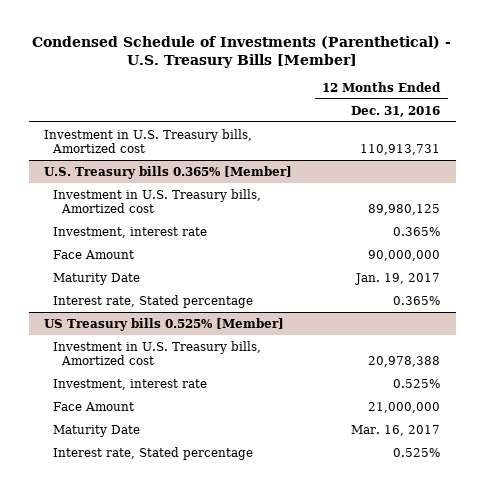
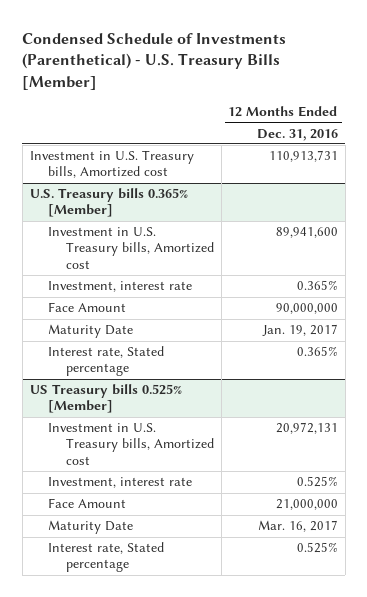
[368,204,441,216] 89,980,125 -> [275,227,338,239] 89,941,600
[368,356,441,368] 20,978,388 -> [275,422,338,435] 20,972,131

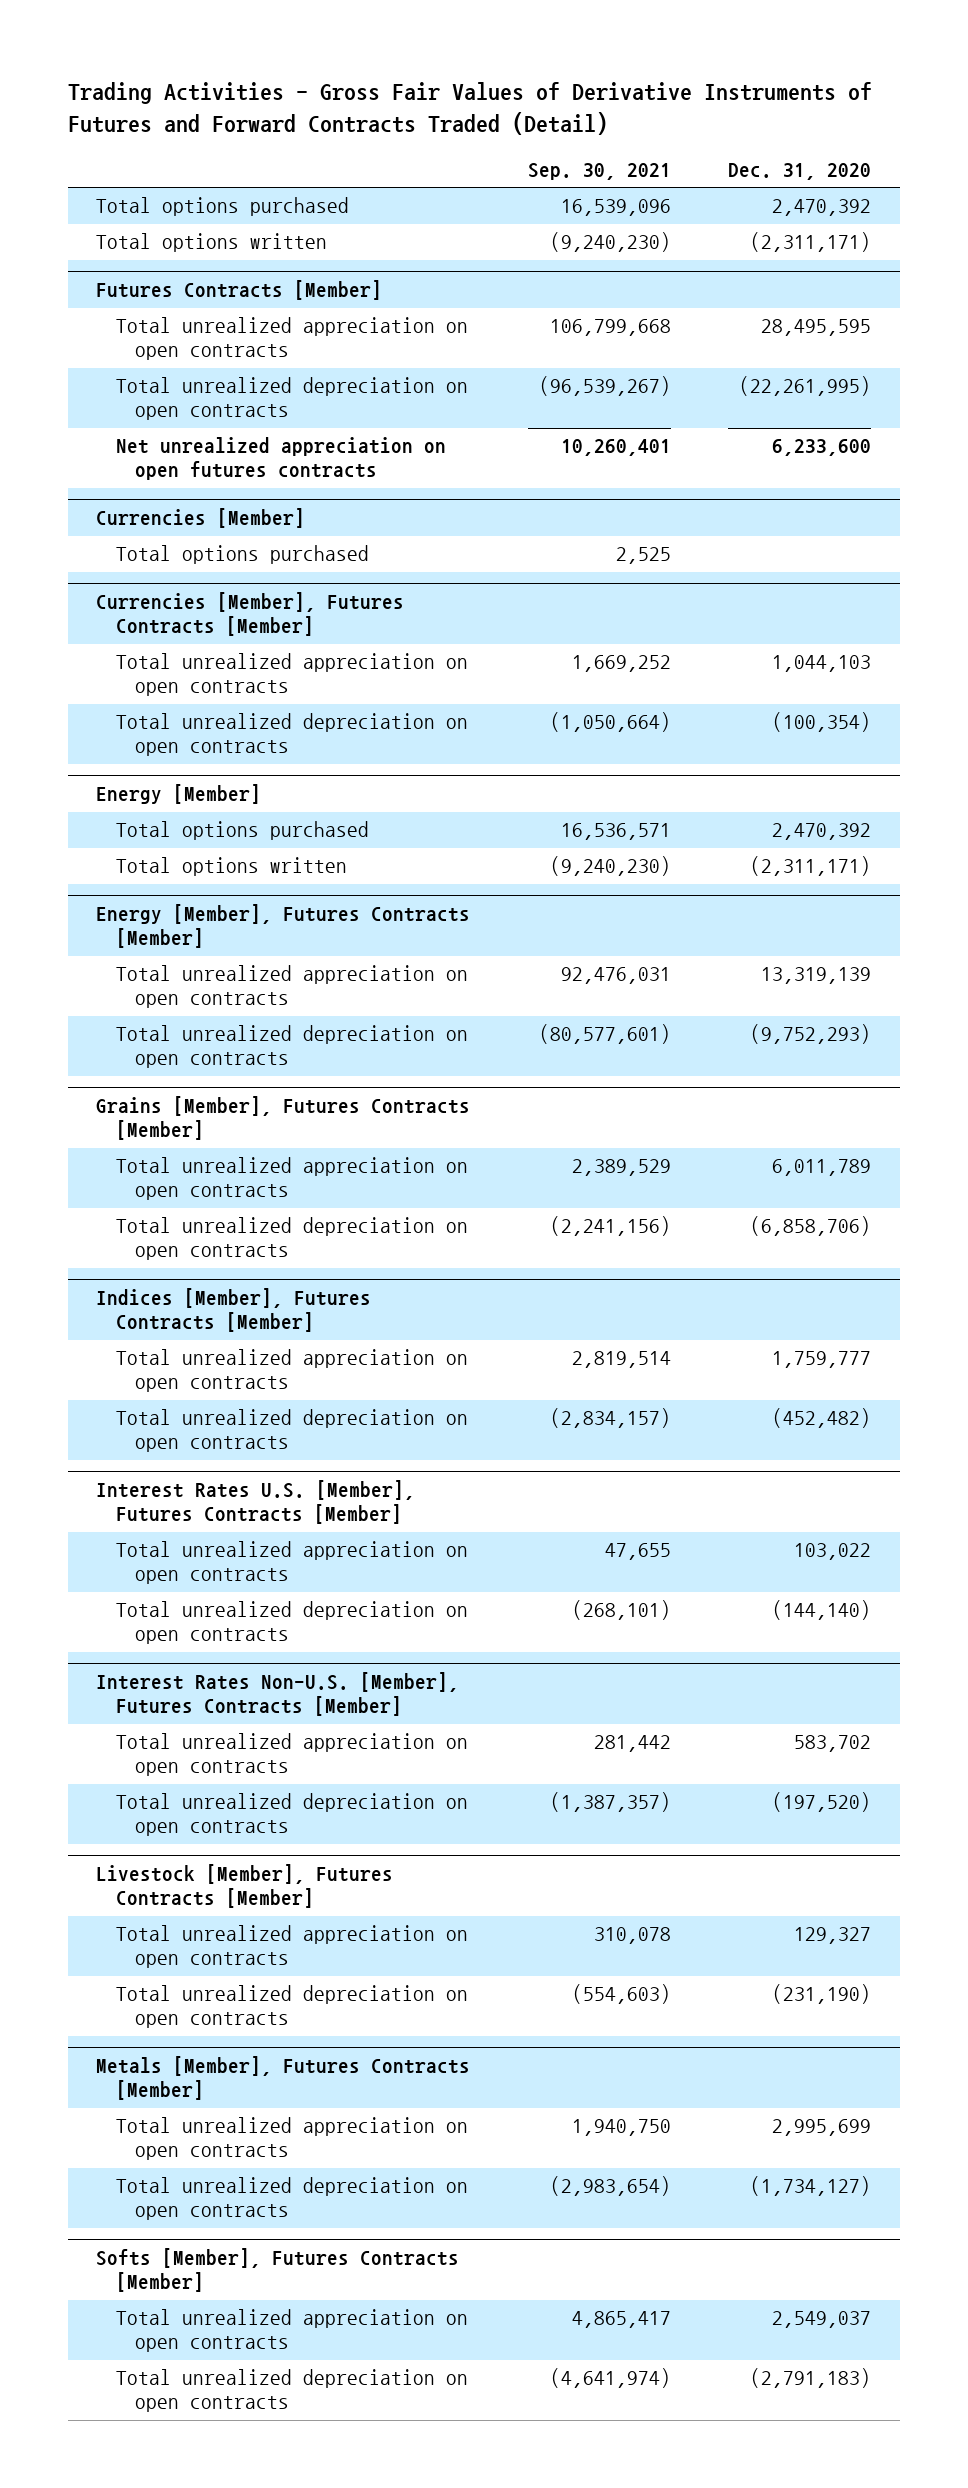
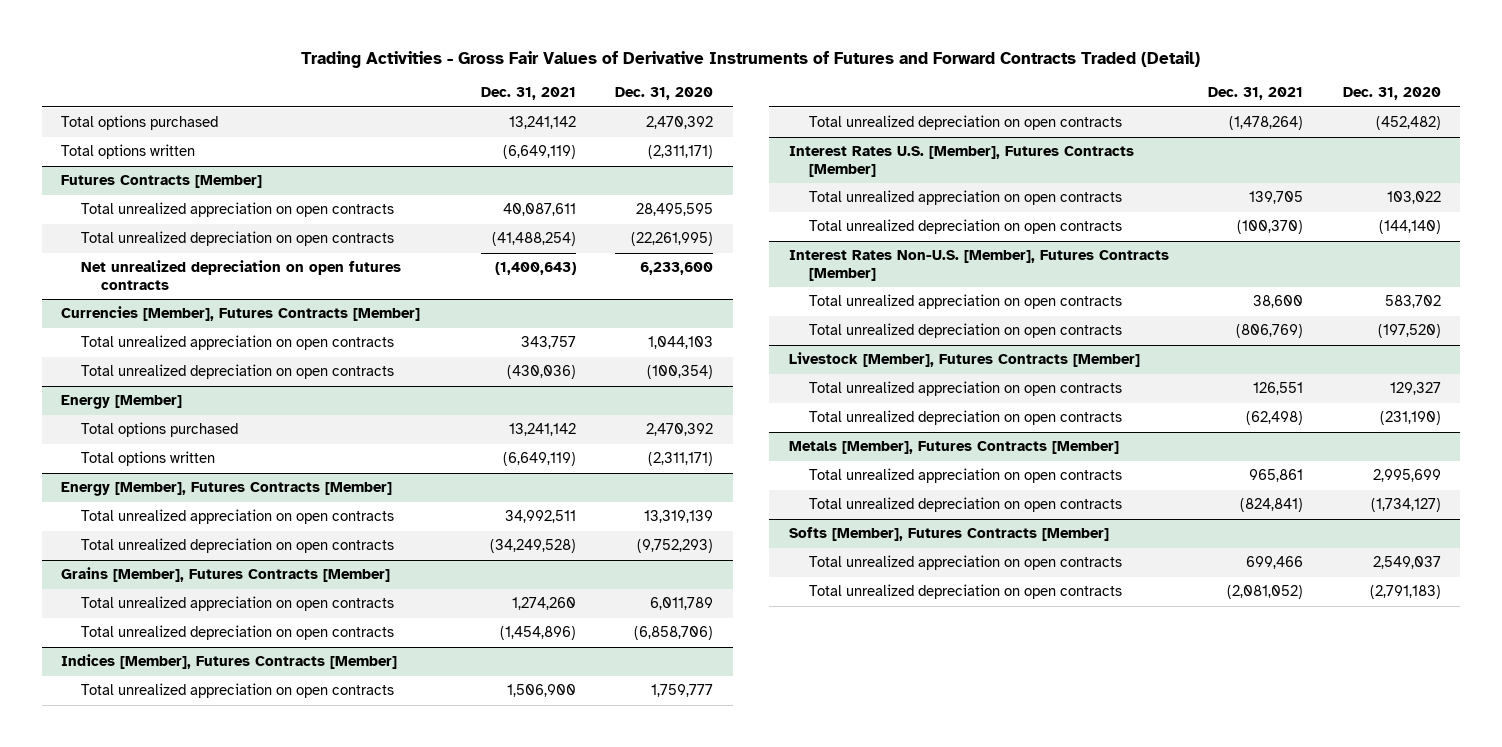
[527,162,671,180] Sep. 30, 2021 -> none
none -> [480,87,576,101] Dec. 31, 2021
[96,508,306,529] Currencies [Member] -> none
[115,545,369,565] Total options purchased -> none
[115,437,446,481] Net unrealized appreciation on open futures contracts -> [81,260,402,290] Net unrealized depreciation on open futures contracts

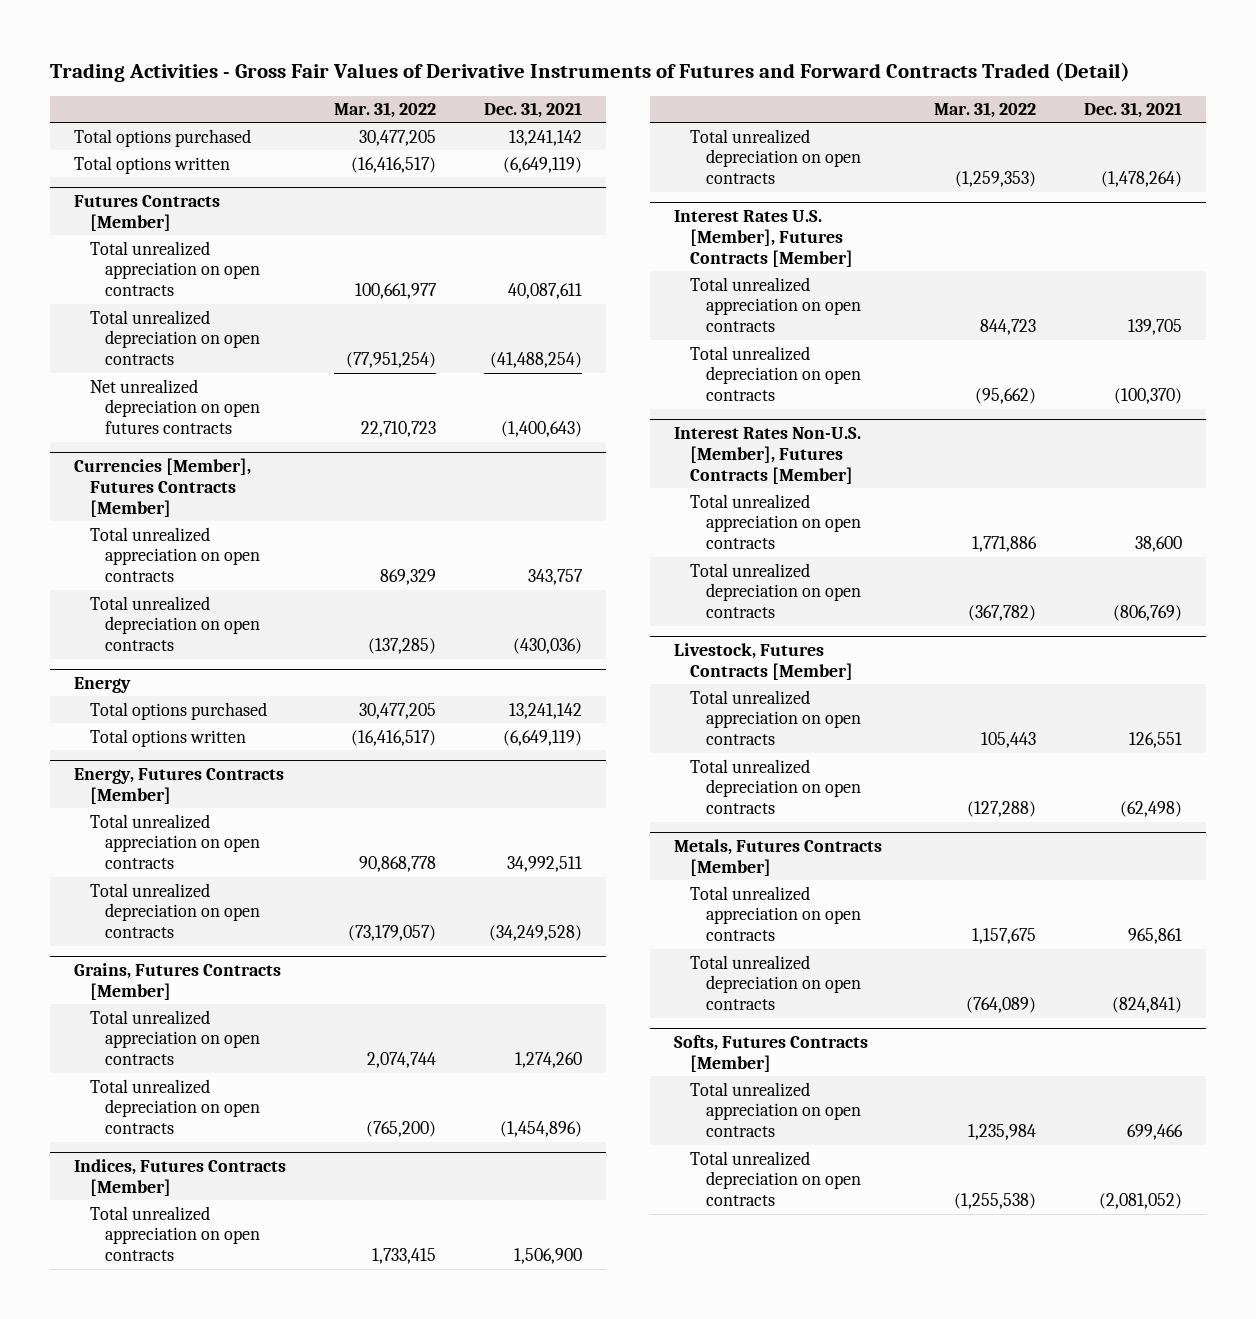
[615,87,714,101] Dec. 31, 2020 -> none
none -> [333,102,436,119] Mar. 31, 2022
[61,395,183,410] Energy [Member] -> [73,676,131,693] Energy
[61,482,393,497] Energy [Member], Futures Contracts [Member] -> [73,767,284,804] Energy, Futures Contracts [Member]
[61,567,391,583] Grains [Member], Futures Contracts [Member] -> [73,962,281,1000] Grains, Futures Contracts [Member]
[61,654,398,670] Indices [Member], Futures Contracts [Member] -> [73,1158,286,1196] Indices, Futures Contracts [Member]
[788,352,1140,368] Livestock [Member], Futures Contracts [Member] -> [674,642,853,680] Livestock, Futures Contracts [Member]
[788,441,1119,455] Metals [Member], Futures Contracts [Member] -> [674,838,883,876] Metals, Futures Contracts [Member]
[788,527,1109,542] Softs [Member], Futures Contracts [Member] -> [674,1034,869,1072] Softs, Futures Contracts [Member]

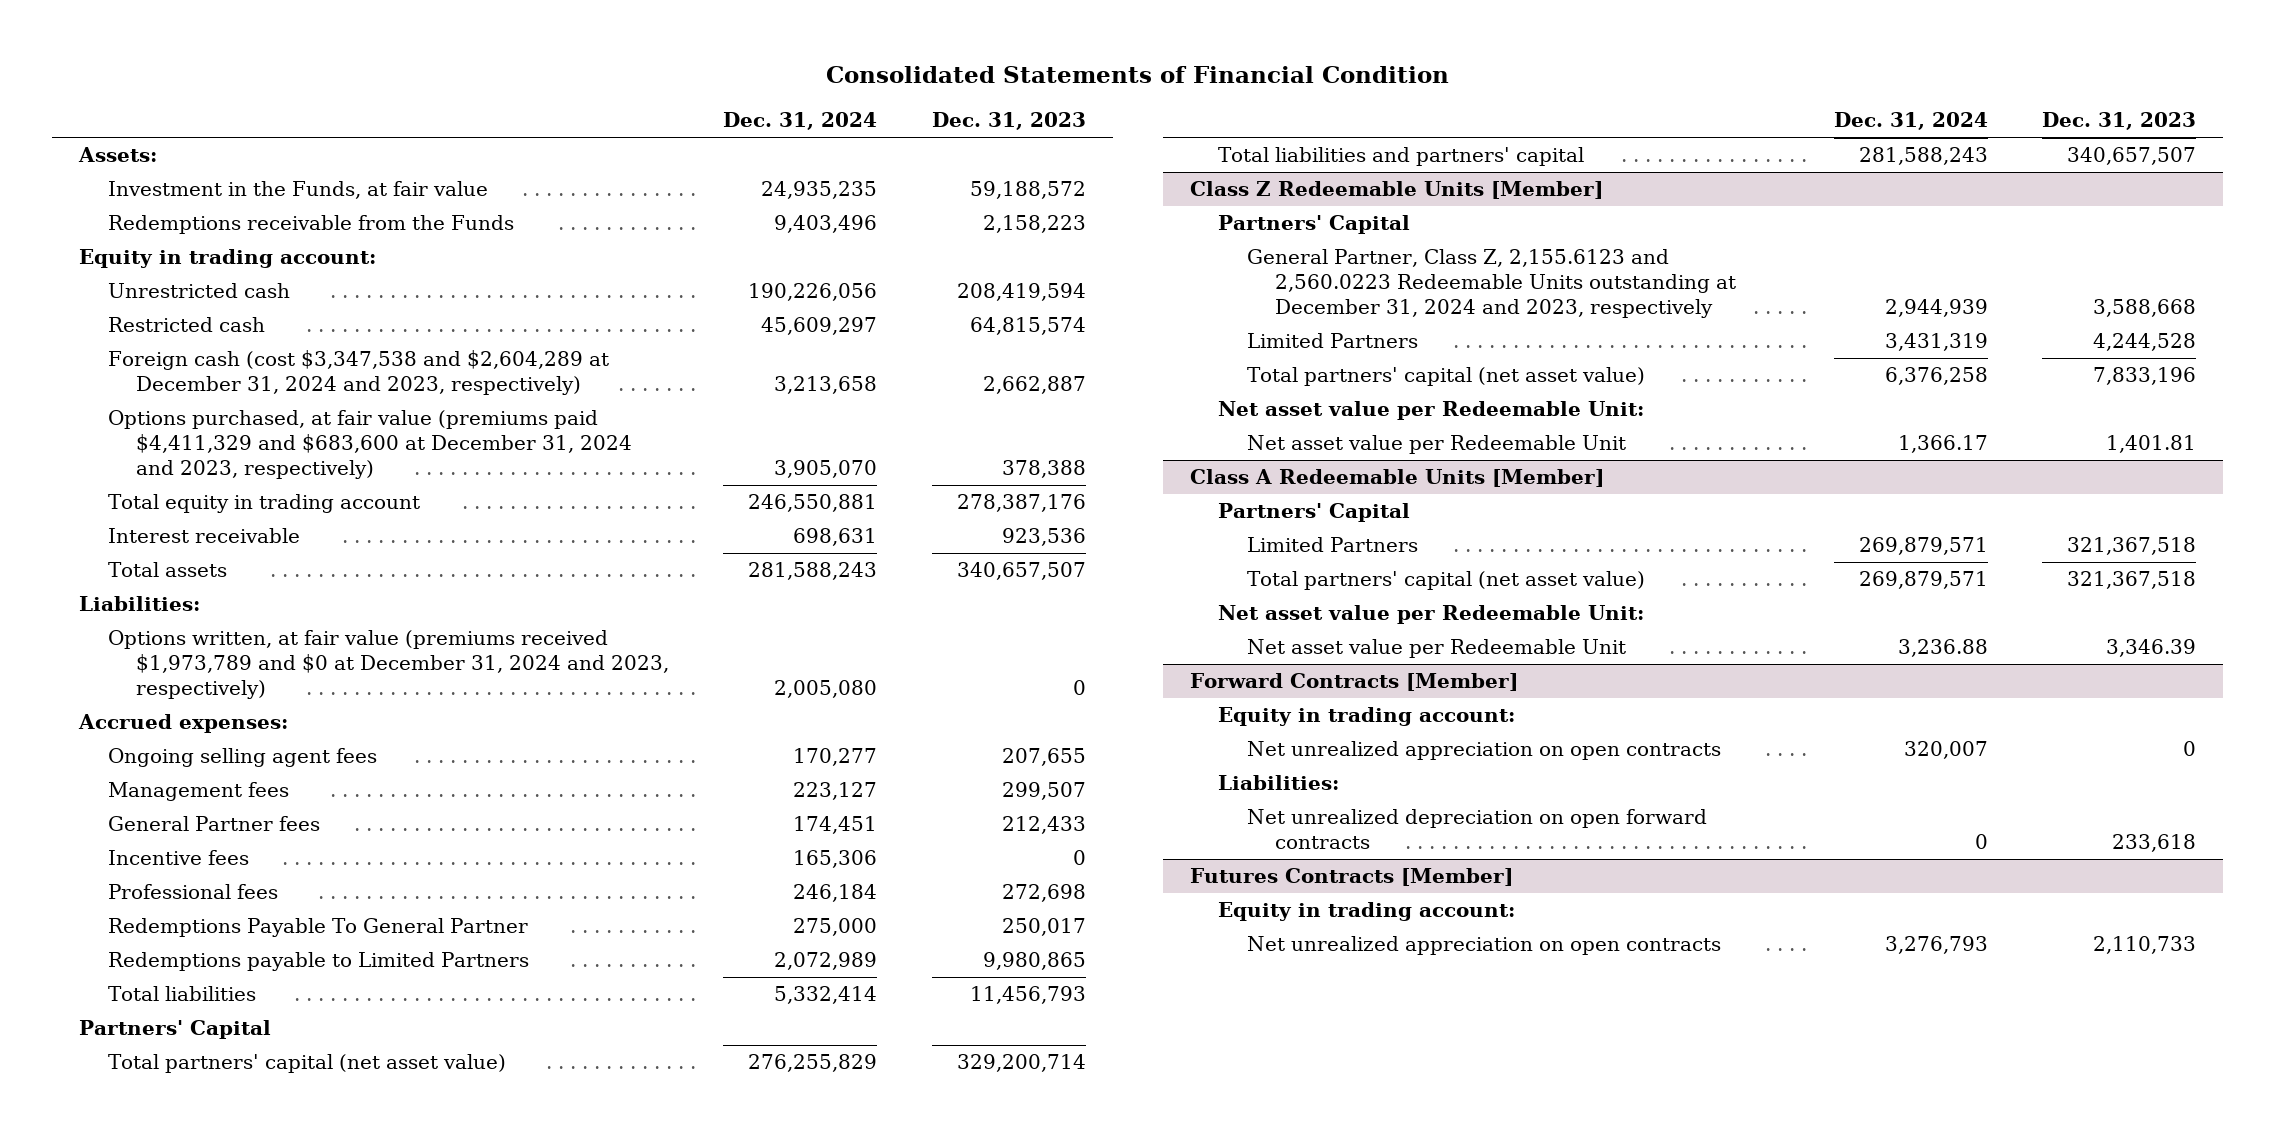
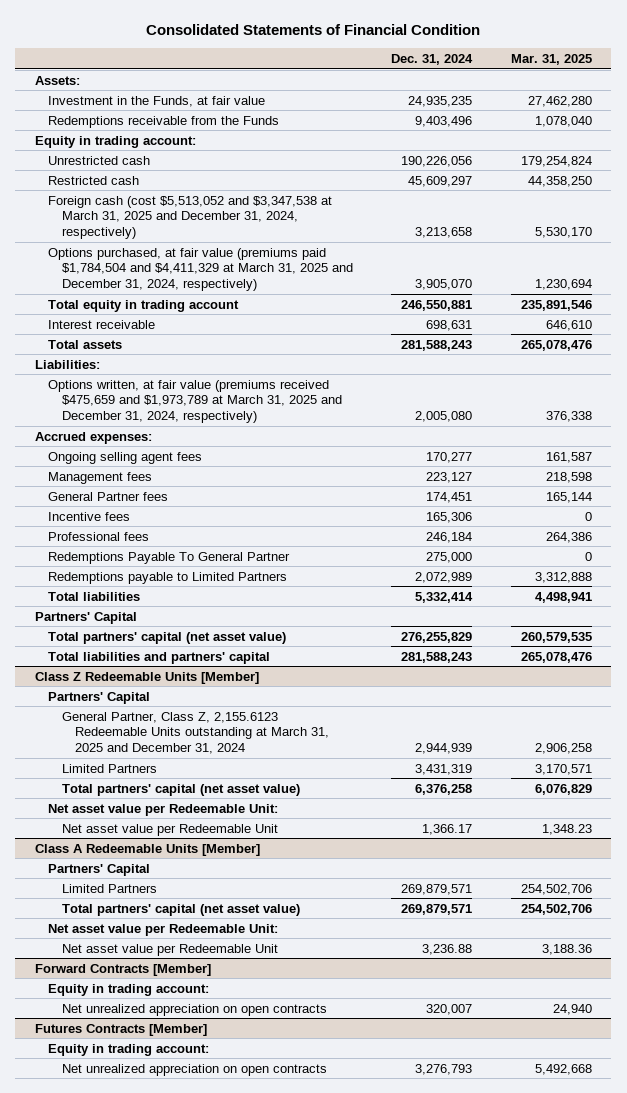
[931,112,1086,131] Dec. 31, 2023 -> none
none -> [510,53,592,65] Mar. 31, 2025
[107,350,609,396] Foreign cash (cost $3,347,538 and $2,604,289 at December 31, 2024 and 2023, respectively) -> [48,195,333,240] Foreign cash (cost $5,513,052 and $3,347,538 at March 31, 2025 and December 31, 2024, respectively)
[107,410,633,480] Options purchased, at fair value (premiums paid $4,411,329 and $683,600 at December 31, 2024 and 2023, respectively) -> [48,247,353,292] Options purchased, at fair value (premiums paid $1,784,504 and $4,411,329 at March 31, 2025 and December 31, 2024, respectively)
[107,630,670,700] Options written, at fair value (premiums received $1,973,789 and $0 at December 31, 2024 and 2023, respectively) -> [48,379,342,424] Options written, at fair value (premiums received $475,659 and $1,973,789 at March 31, 2025 and December 31, 2024, respectively)
[1246,249,1737,319] General Partner, Class Z, 2,155.6123 and 2,560.0223 Redeemable Units outstanding at December 31, 2024 and 2023, respectively -> [61,711,329,755] General Partner, Class Z, 2,155.6123 Redeemable Units outstanding at March 31, 2025 and December 31, 2024
[1218,775,1340,791] Liabilities: -> none
[1246,809,1707,850] Net unrealized depreciation on open forward contracts -> none

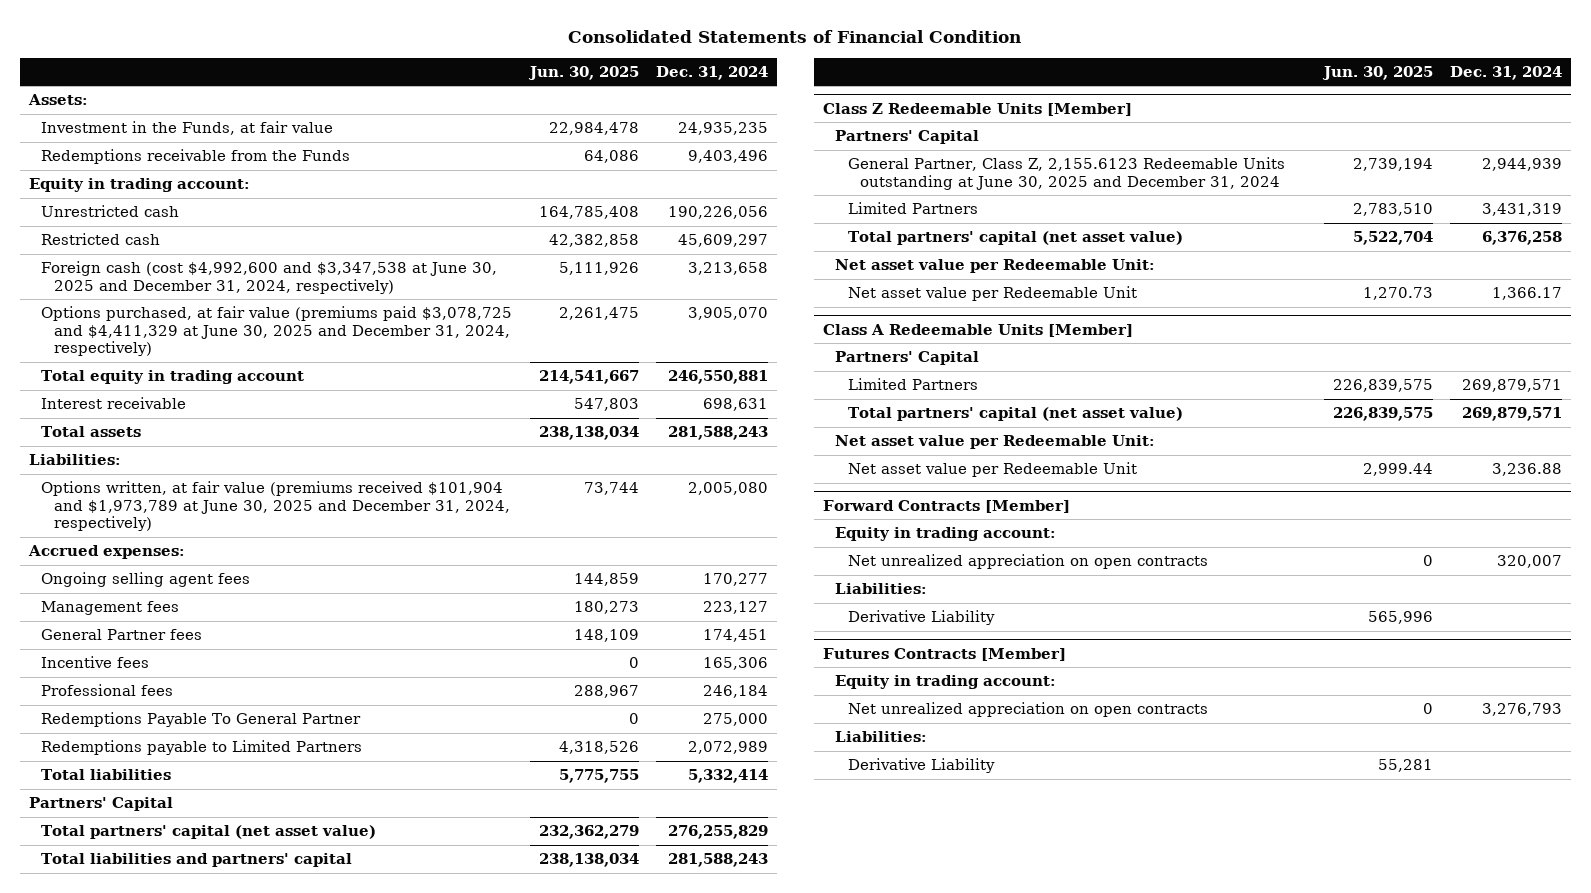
[510,53,592,65] Mar. 31, 2025 -> none
none -> [527,66,639,81] Jun. 30, 2025
[48,195,333,240] Foreign cash (cost $5,513,052 and $3,347,538 at March 31, 2025 and December 31, 2024, respectively) -> [41,261,498,294] Foreign cash (cost $4,992,600 and $3,347,538 at June 30, 2025 and December 31, 2024, respectively)
[48,247,353,292] Options purchased, at fair value (premiums paid $1,784,504 and $4,411,329 at March 31, 2025 and December 31, 2024, respectively) -> [41,306,513,357] Options purchased, at fair value (premiums paid $3,078,725 and $4,411,329 at June 30, 2025 and December 31, 2024, respectively)
[48,379,342,424] Options written, at fair value (premiums received $475,659 and $1,973,789 at March 31, 2025 and December 31, 2024, respectively) -> [41,481,510,532] Options written, at fair value (premiums received $101,904 and $1,973,789 at June 30, 2025 and December 31, 2024, respectively)
[61,711,329,755] General Partner, Class Z, 2,155.6123 Redeemable Units outstanding at March 31, 2025 and December 31, 2024 -> [847,157,1285,190] General Partner, Class Z, 2,155.6123 Redeemable Units outstanding at June 30, 2025 and December 31, 2024
none -> [835,583,928,595] Liabilities:
none -> [847,610,995,626] Derivative Liability
none -> [835,731,928,743] Liabilities:
none -> [847,758,995,774] Derivative Liability

